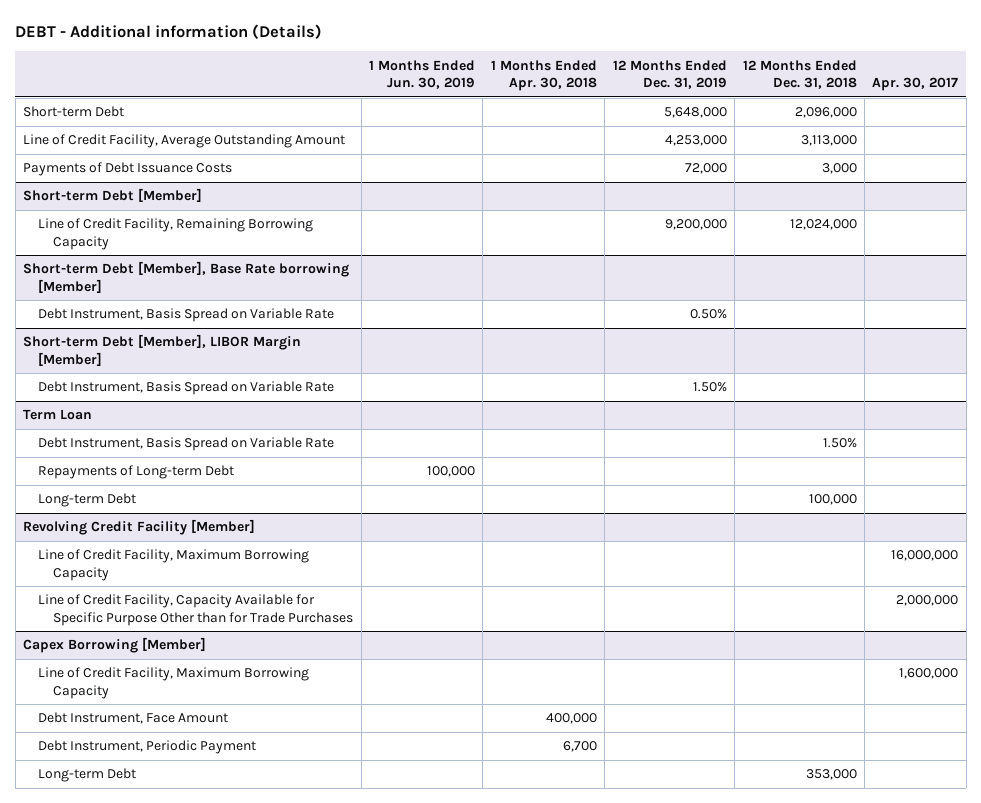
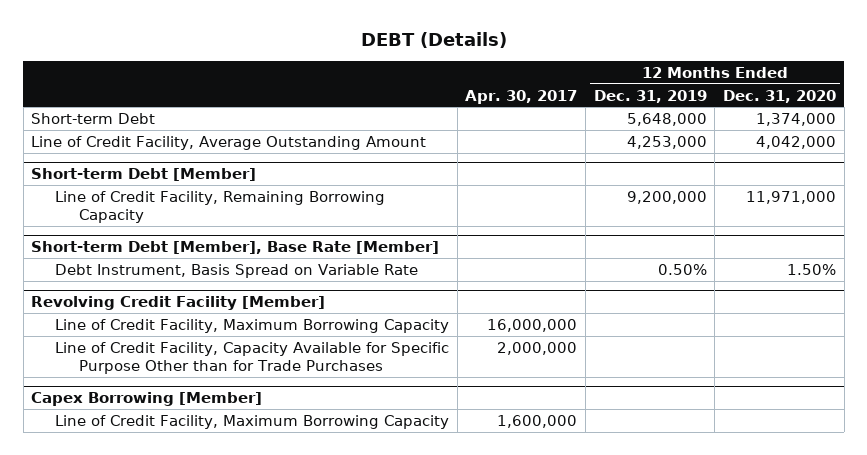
[15,24,323,40] DEBT - Additional information (Details) -> [360,32,507,49] DEBT (Details)
[368,59,475,90] 1 Months Ended Jun. 30, 2019 -> none
[490,59,597,92] 1 Months Ended Apr. 30, 2018 -> none
[742,59,857,90] 12 Months Ended Dec. 31, 2018 -> none
none -> [723,89,837,103] Dec. 31, 2020
[23,162,233,177] Payments of Debt Issuance Costs -> none
[23,261,350,293] Short-term Debt [Member], Base Rate borrowing [Member] -> [31,240,440,254] Short-term Debt [Member], Base Rate [Member]
[23,334,302,366] Short-term Debt [Member], LIBOR Margin [Member] -> none
[38,381,335,396] Debt Instrument, Basis Spread on Variable Rate -> none
[23,409,93,421] Term Loan -> none
[38,437,335,452] Debt Instrument, Basis Spread on Variable Rate -> none
[38,465,235,480] Repayments of Long-term Debt -> none
[38,493,137,508] Long-term Debt -> none
[38,712,229,725] Debt Instrument, Face Amount -> none
[38,740,257,755] Debt Instrument, Periodic Payment -> none
[38,768,137,783] Long-term Debt -> none

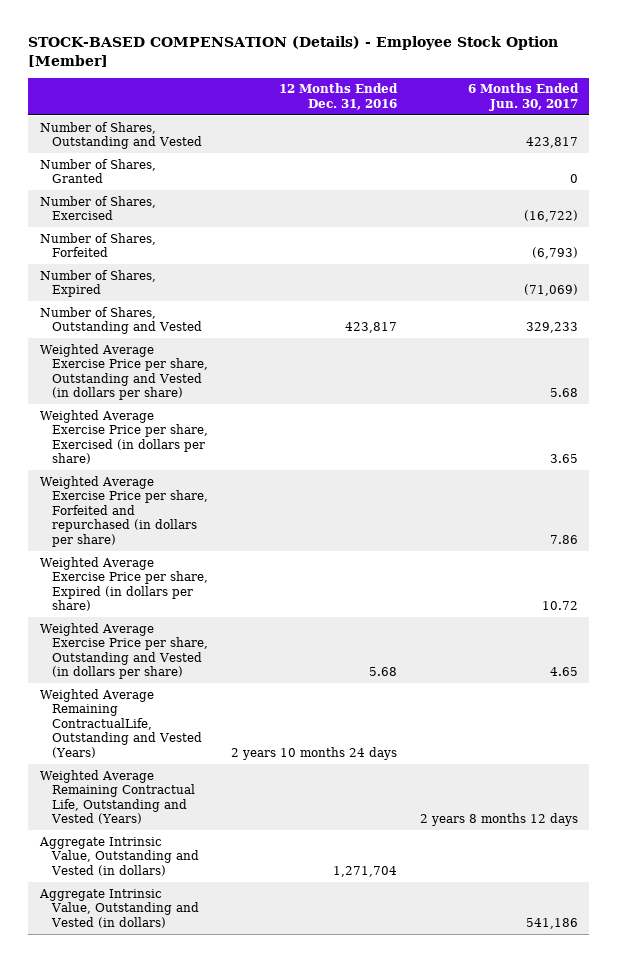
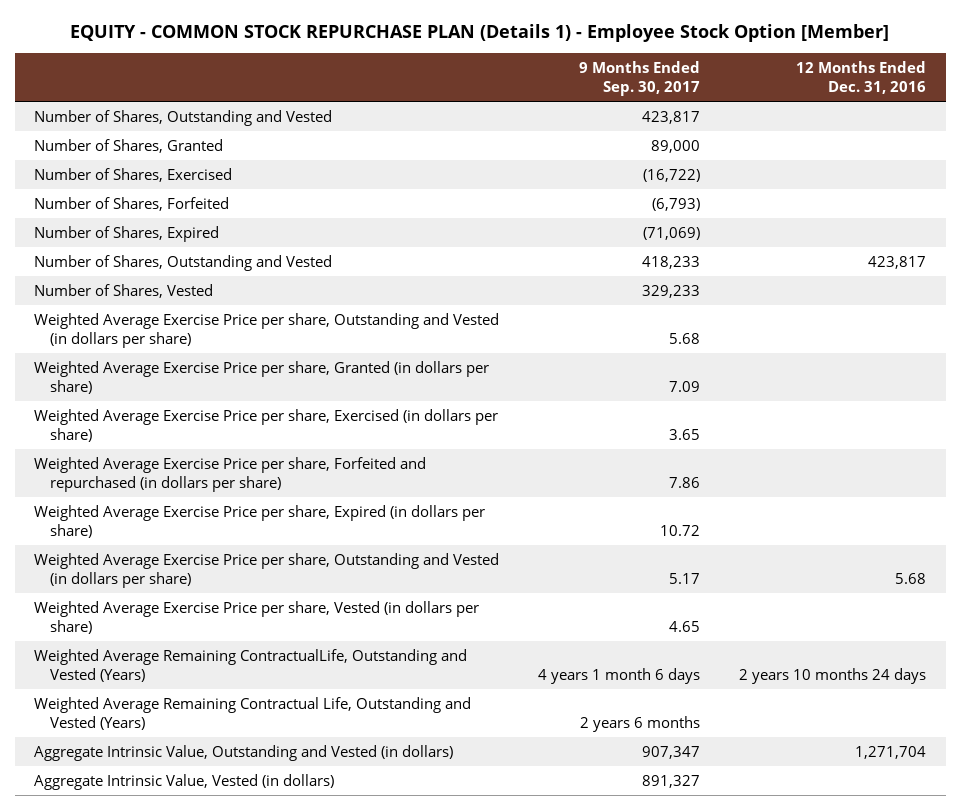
[28,36,559,67] STOCK-BASED COMPENSATION (Details) - Employee Stock Option [Member] -> [70,23,890,42] EQUITY - COMMON STOCK REPURCHASE PLAN (Details 1) - Employee Stock Option [Member]
[467,83,579,111] 6 Months Ended Jun. 30, 2017 -> none
none -> [579,60,701,96] 9 Months Ended Sep. 30, 2017
none -> [34,283,214,298] Number of Shares, Vested
none -> [34,360,490,394] Weighted Average Exercise Price per share, Granted (in dollars per share)
none -> [34,600,480,634] Weighted Average Exercise Price per share, Vested (in dollars per share)
[38,888,199,928] Aggregate Intrinsic Value, Outstanding and Vested (in dollars) -> [34,773,335,790] Aggregate Intrinsic Value, Vested (in dollars)

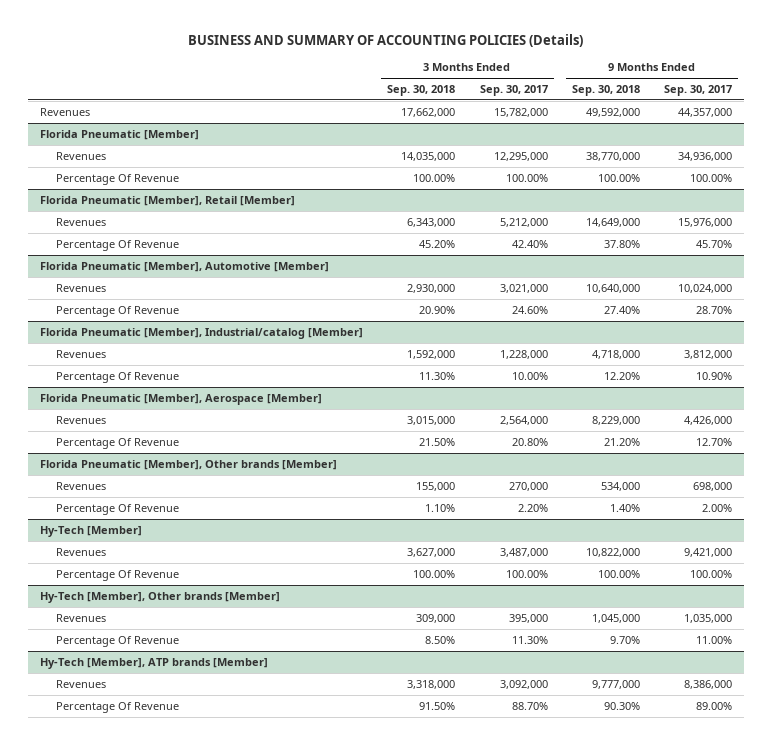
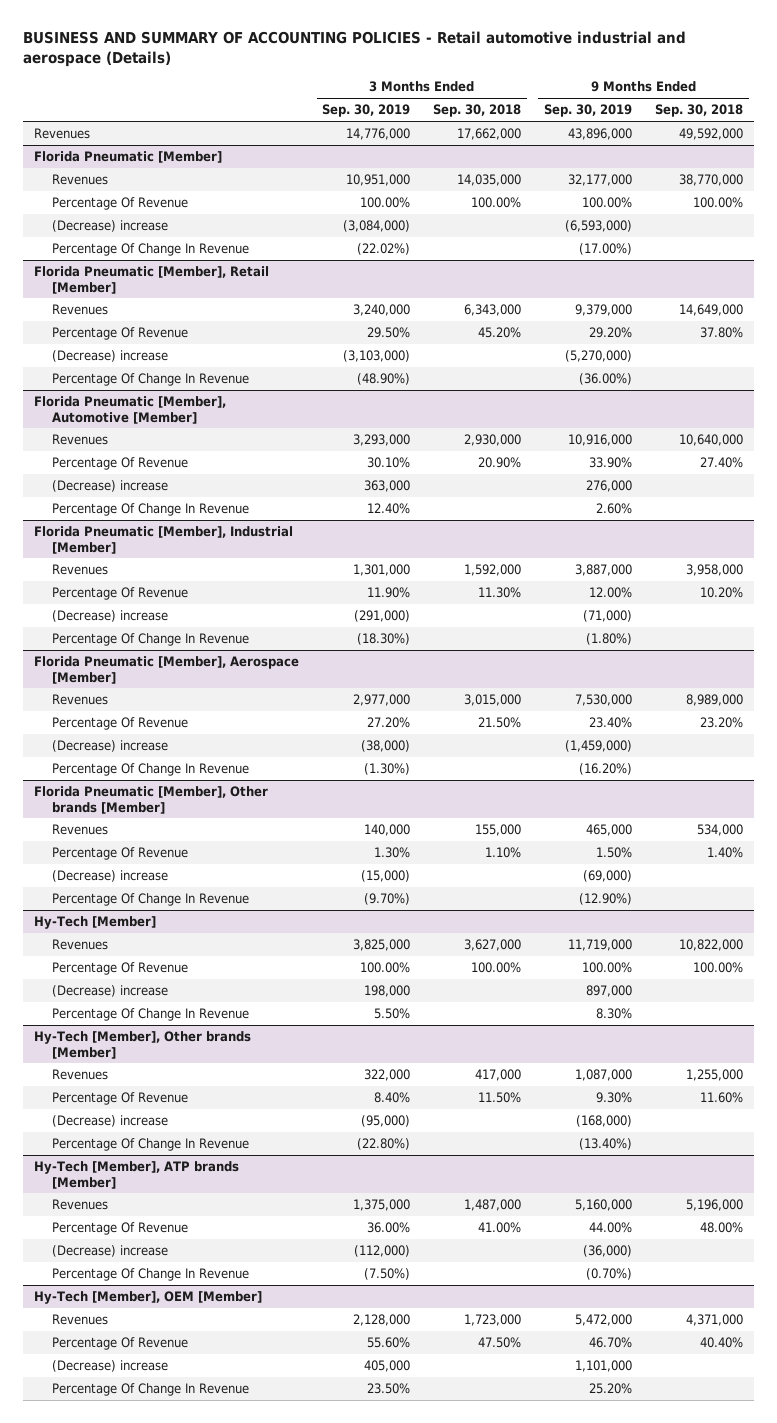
[188,34,584,48] BUSINESS AND SUMMARY OF ACCOUNTING POLICIES (Details) -> [22,30,686,67] BUSINESS AND SUMMARY OF ACCOUNTING POLICIES - Retail automotive industrial and aerospace (Details)
[479,84,548,96] Sep. 30, 2017 -> none
[664,84,733,96] Sep. 30, 2017 -> none
none -> [322,104,411,118] Sep. 30, 2019
none -> [544,104,633,118] Sep. 30, 2019
none -> [51,220,168,233] (Decrease) increase
none -> [51,243,249,257] Percentage Of Change In Revenue
none -> [51,350,168,363] (Decrease) increase
none -> [51,373,249,387] Percentage Of Change In Revenue
none -> [51,480,168,493] (Decrease) increase
none -> [51,503,249,517] Percentage Of Change In Revenue
[40,327,364,339] Florida Pneumatic [Member], Industrial/catalog [Member] -> [34,526,294,554] Florida Pneumatic [Member], Industrial [Member]
[591,349,640,359] 4,718,000 -> [686,564,744,577] 3,958,000
[603,371,640,380] 12.20% -> [700,587,744,599] 10.20%
none -> [51,610,168,623] (Decrease) increase
none -> [51,633,249,647] Percentage Of Change In Revenue
[591,415,640,425] 8,229,000 -> [686,694,744,707] 8,989,000
[603,437,640,446] 21.20% -> [700,717,744,729] 23.20%
none -> [51,740,168,753] (Decrease) increase
none -> [51,763,249,777] Percentage Of Change In Revenue
none -> [51,870,168,883] (Decrease) increase
none -> [51,893,249,907] Percentage Of Change In Revenue
none -> [51,985,168,998] (Decrease) increase
none -> [51,1008,249,1022] Percentage Of Change In Revenue
[416,613,456,623] 309,000 -> [475,1069,522,1082] 417,000
[591,613,640,623] 1,045,000 -> [686,1069,744,1082] 1,255,000
[425,635,456,644] 8.50% -> [478,1092,522,1104] 11.50%
[609,635,640,644] 9.70% -> [700,1092,744,1104] 11.60%
none -> [51,1115,168,1128] (Decrease) increase
none -> [51,1138,249,1152] Percentage Of Change In Revenue
[407,679,456,689] 3,318,000 -> [464,1199,522,1212] 1,487,000
[591,679,640,689] 9,777,000 -> [686,1199,744,1212] 5,196,000
[419,701,456,710] 91.50% -> [478,1222,522,1234] 41.00%
[603,701,640,710] 90.30% -> [700,1222,744,1234] 48.00%
none -> [51,1245,168,1258] (Decrease) increase
none -> [51,1268,249,1282] Percentage Of Change In Revenue
none -> [34,1291,263,1305] Hy-Tech [Member], OEM [Member]
none -> [51,1314,108,1326] Revenues
none -> [51,1337,188,1351] Percentage Of Revenue
none -> [51,1360,168,1373] (Decrease) increase
none -> [51,1383,249,1397] Percentage Of Change In Revenue

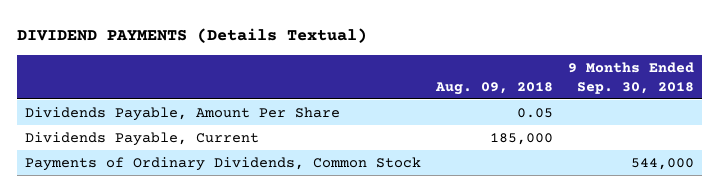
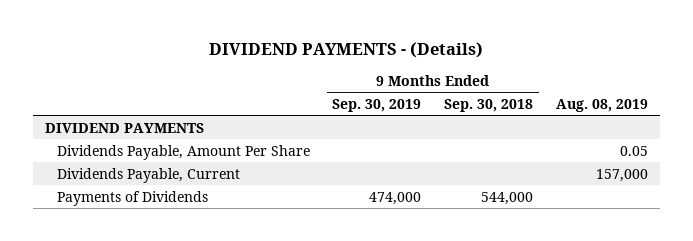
[16,28,367,44] DIVIDEND PAYMENTS (Details Textual) -> [209,41,484,58] DIVIDEND PAYMENTS - (Details)
[434,81,553,95] Aug. 09, 2018 -> none
none -> [332,98,422,112] Sep. 30, 2019
none -> [556,98,649,112] Aug. 08, 2019
none -> [44,122,204,133] DIVIDEND PAYMENTS
[24,156,421,171] Payments of Ordinary Dividends, Common Stock -> [56,190,208,206] Payments of Dividends

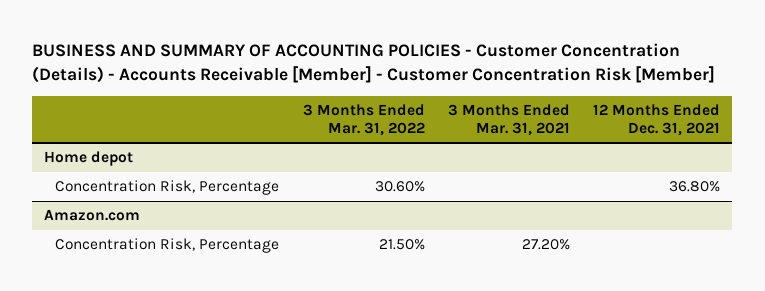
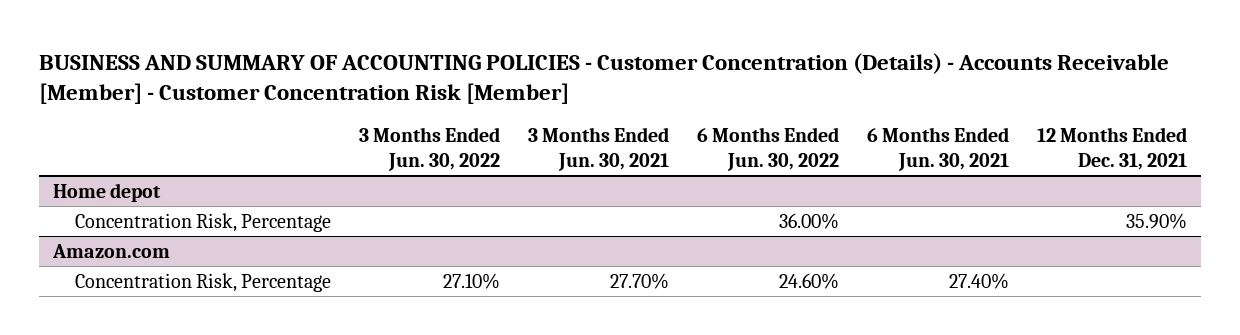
[302,103,425,136] 3 Months Ended Mar. 31, 2022 -> none
[447,103,570,136] 3 Months Ended Mar. 31, 2021 -> none
none -> [359,127,501,171] 3 Months Ended Jun. 30, 2022
none -> [528,127,670,171] 3 Months Ended Jun. 30, 2021
none -> [697,127,840,171] 6 Months Ended Jun. 30, 2022
none -> [867,127,1010,171] 6 Months Ended Jun. 30, 2021
[669,181,721,193] 36.80% -> [1125,212,1187,229] 35.90%

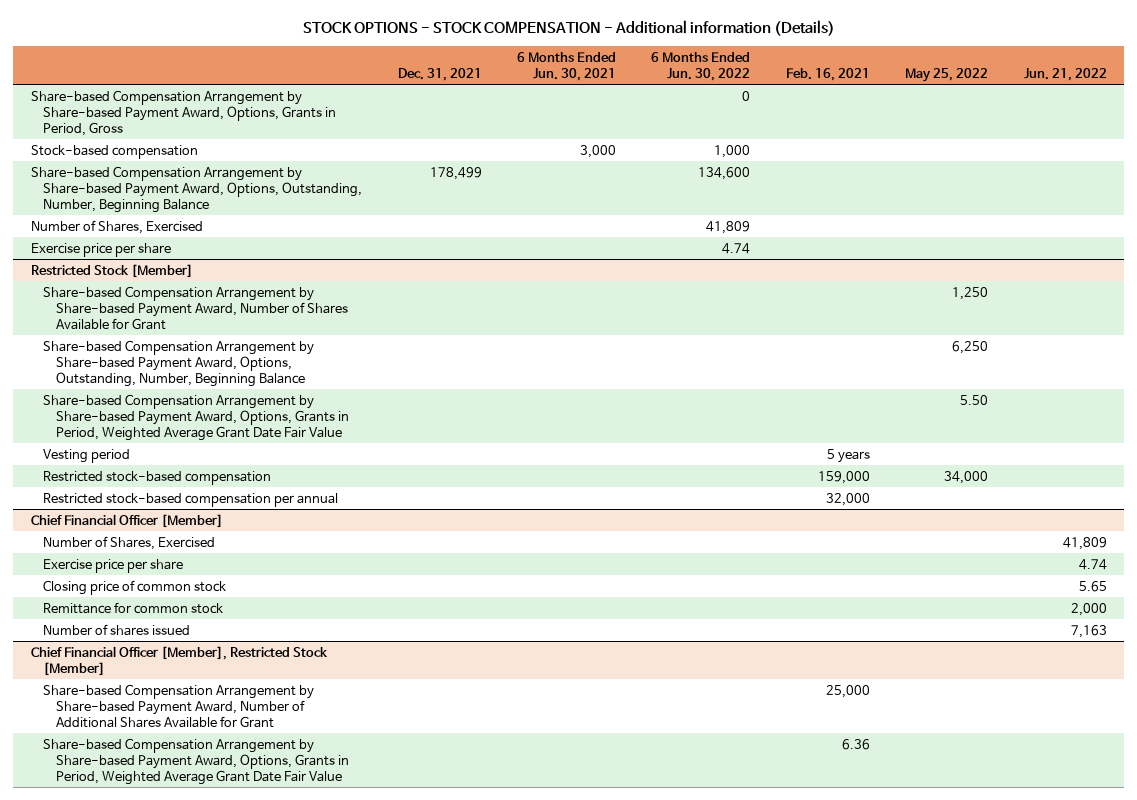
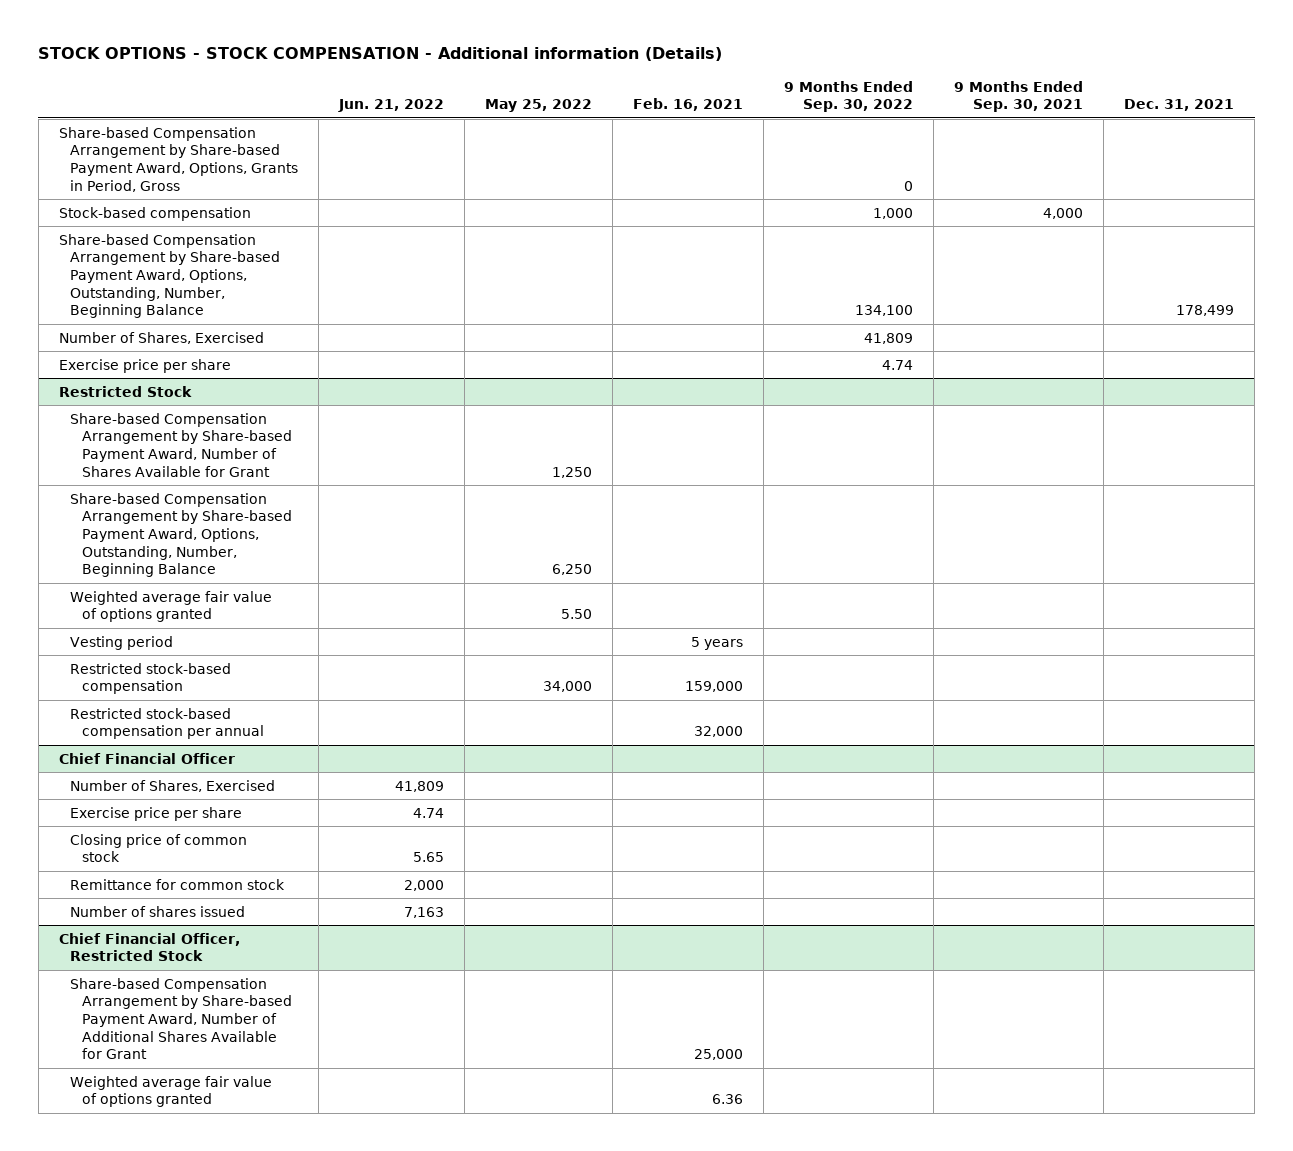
[517,51,617,81] 6 Months Ended Jun. 30, 2021 -> none
[651,51,751,81] 6 Months Ended Jun. 30, 2022 -> none
none -> [784,80,914,113] 9 Months Ended Sep. 30, 2022
none -> [954,80,1084,113] 9 Months Ended Sep. 30, 2021
[30,263,193,278] Restricted Stock [Member] -> [58,385,192,397] Restricted Stock
[43,393,350,441] Share-based Compensation Arrangement by Share-based Payment Award, Options, Grants in Period, Weighted Average Grant Date Fair Value -> [70,590,273,623] Weighted average fair value of options granted
[30,513,223,528] Chief Financial Officer [Member] -> [58,752,235,764] Chief Financial Officer
[30,645,328,676] Chief Financial Officer [Member], Restricted Stock [Member] -> [58,932,240,962] Chief Financial Officer, Restricted Stock
[43,737,350,785] Share-based Compensation Arrangement by Share-based Payment Award, Options, Grants in Period, Weighted Average Grant Date Fair Value -> [70,1075,273,1108] Weighted average fair value of options granted

